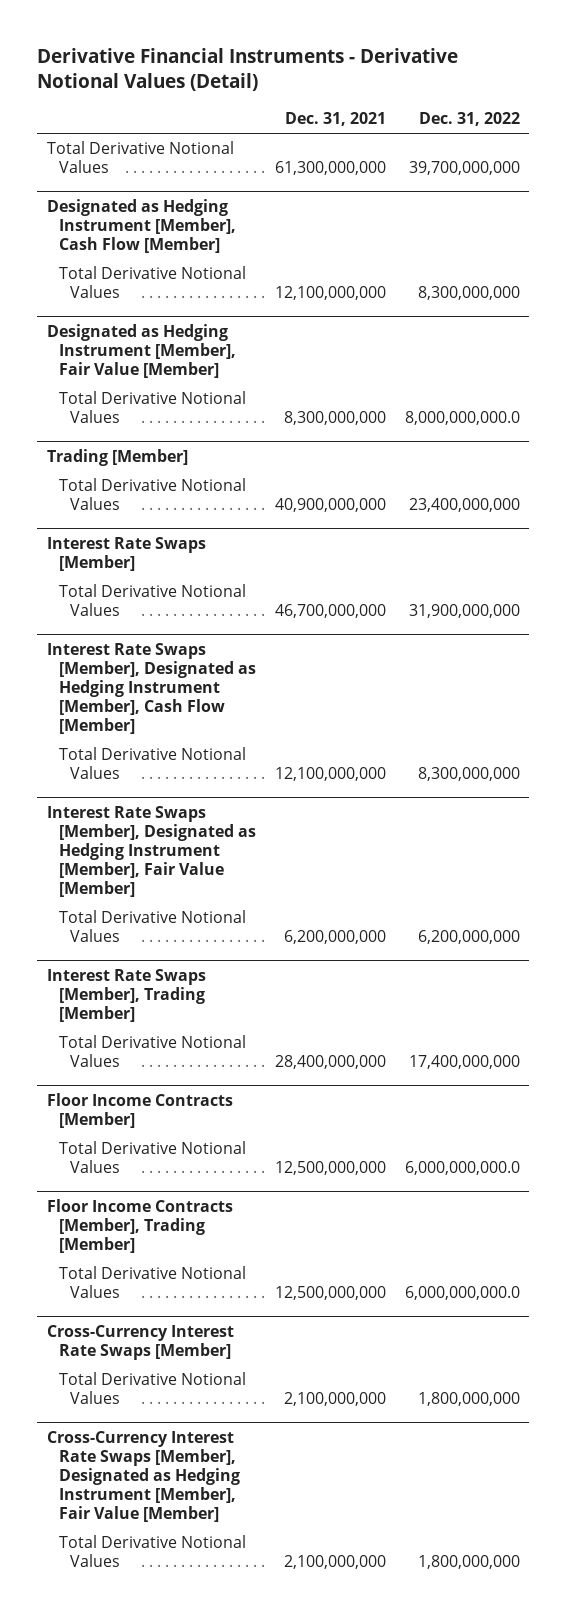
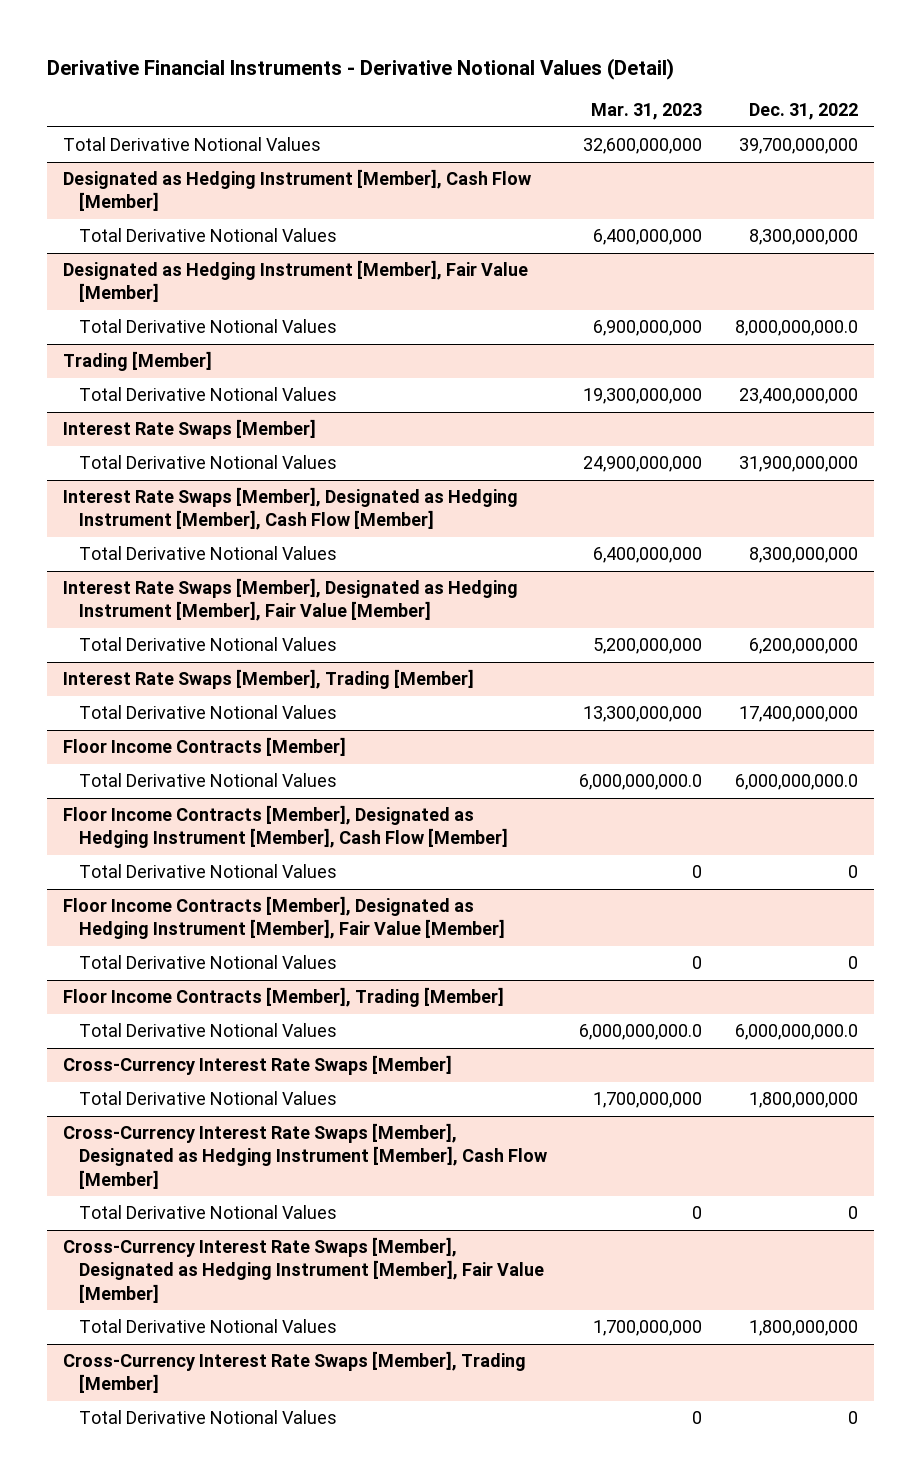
[284,112,386,127] Dec. 31, 2021 -> none
none -> [591,103,703,121] Mar. 31, 2023
none -> [63,805,509,849] Floor Income Contracts [Member], Designated as Hedging Instrument [Member], Cash Flow [Member]
none -> [79,864,338,879] Total Derivative Notional Values
none -> [63,896,506,940] Floor Income Contracts [Member], Designated as Hedging Instrument [Member], Fair Value [Member]
none -> [79,955,338,970] Total Derivative Notional Values
none -> [63,1123,548,1189] Cross-Currency Interest Rate Swaps [Member], Designated as Hedging Instrument [Member], Cash Flow [Member]
none -> [79,1205,338,1220] Total Derivative Notional Values
none -> [63,1351,527,1394] Cross-Currency Interest Rate Swaps [Member], Trading [Member]
none -> [79,1410,338,1425] Total Derivative Notional Values

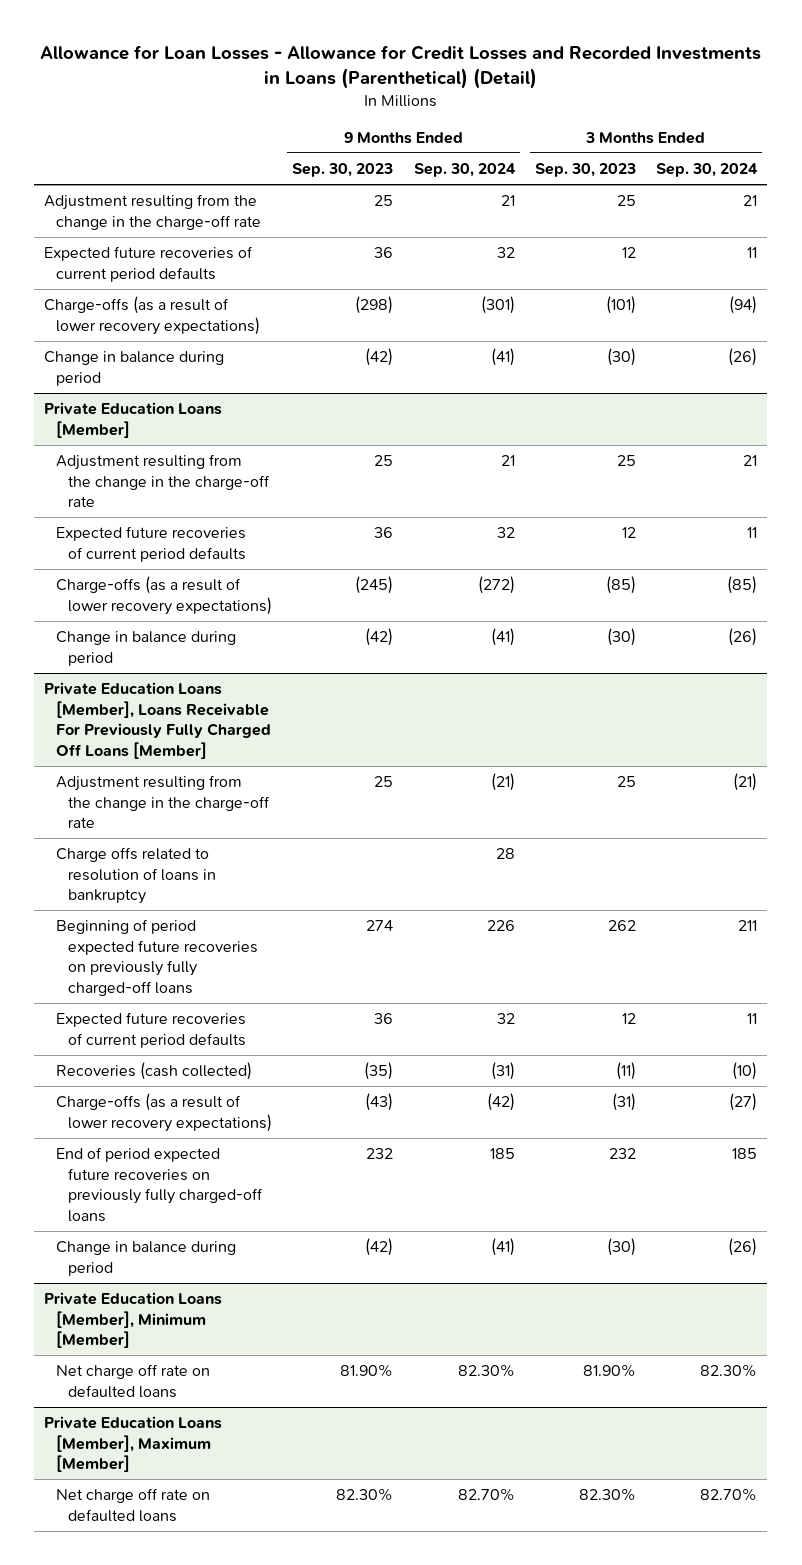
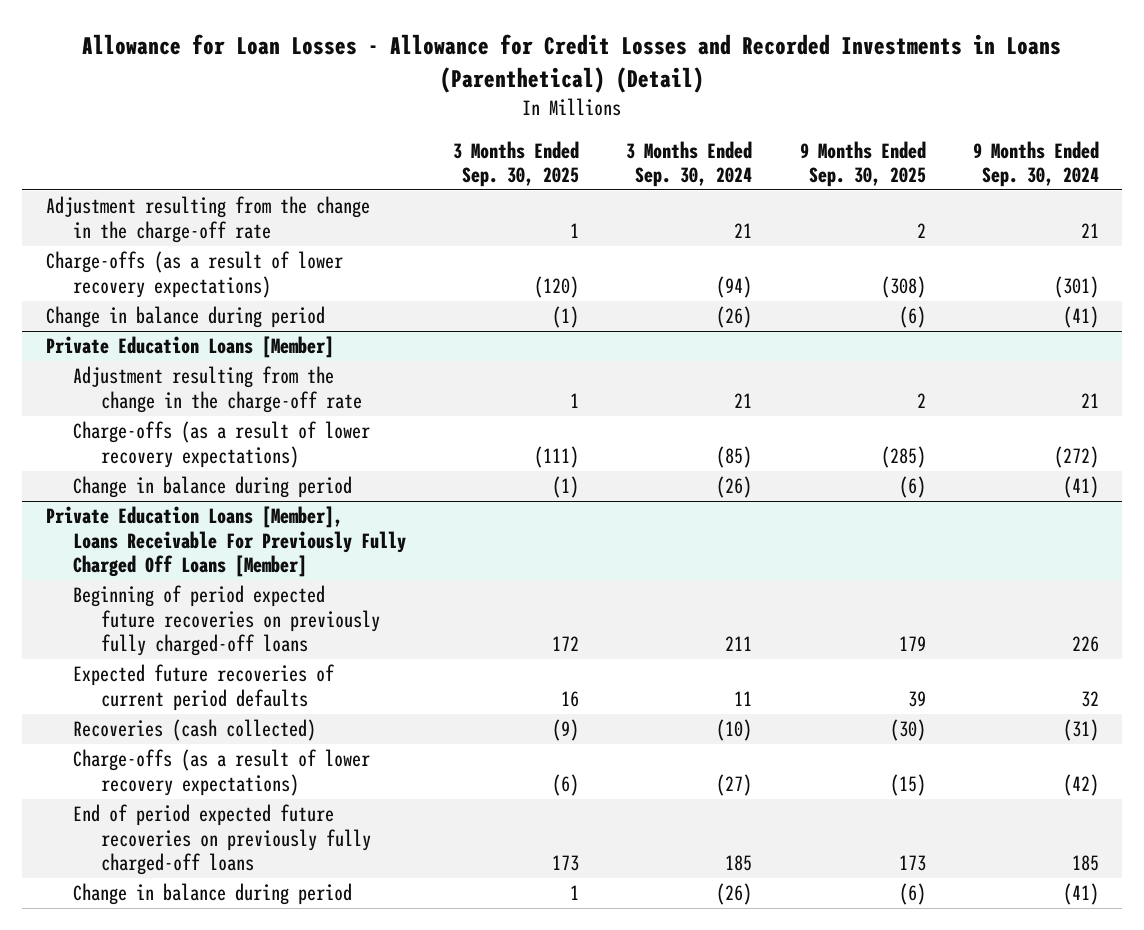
[292,163,394,178] Sep. 30, 2023 -> none
[534,163,636,178] Sep. 30, 2023 -> none
none -> [453,140,580,188] 3 Months Ended Sep. 30, 2025
none -> [799,140,926,188] 9 Months Ended Sep. 30, 2025
[44,246,254,282] Expected future recoveries of current period defaults -> none
[56,526,247,562] Expected future recoveries of current period defaults -> none
[56,775,271,829] Adjustment resulting from the change in the charge-off rate -> none
[56,847,217,905] Charge offs related to resolution of loans in bankruptcy -> none
[44,1292,223,1349] Private Education Loans [Member], Minimum [Member] -> none
[56,1364,211,1398] Net charge off rate on defaulted loans -> none
[44,1416,223,1473] Private Education Loans [Member], Maximum [Member] -> none
[56,1488,211,1522] Net charge off rate on defaulted loans -> none

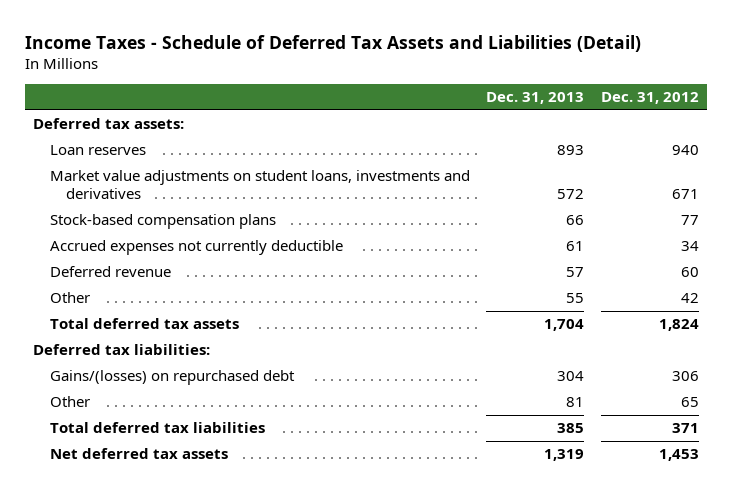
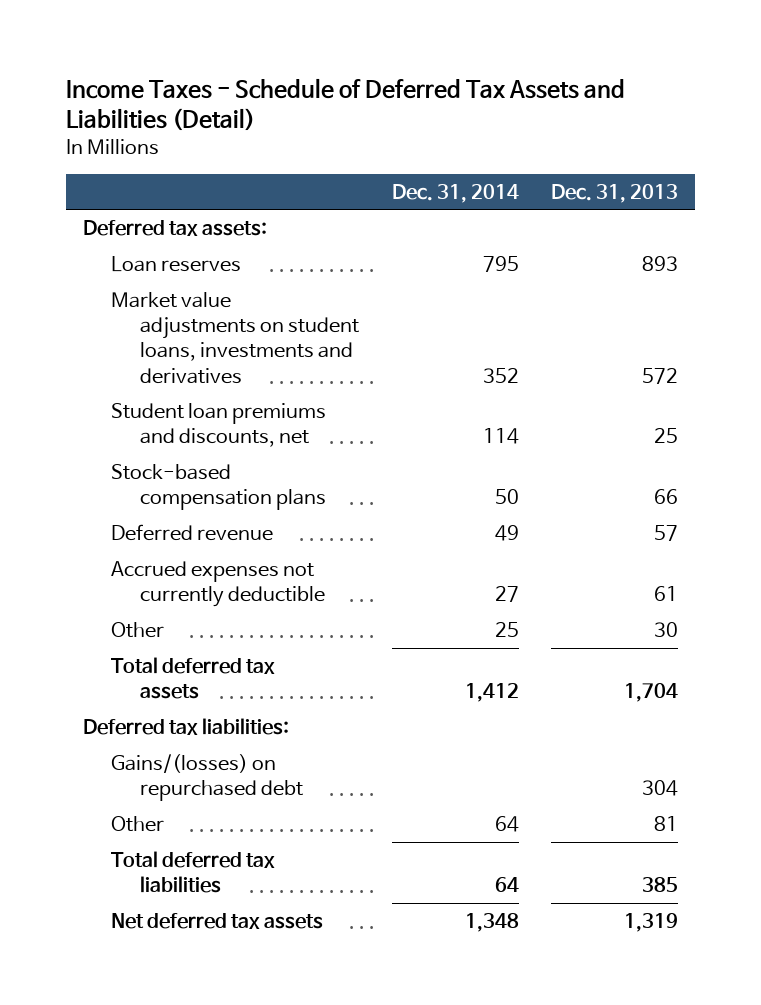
[600,92,699,105] Dec. 31, 2012 -> none
none -> [391,183,519,203] Dec. 31, 2014
none -> [111,402,327,448] Student loan premiums and discounts, net
[49,240,343,256] Accrued expenses not currently deductible -> [111,560,326,608] Accrued expenses not currently deductible
[566,293,585,304] 55 -> [654,621,679,637] 30

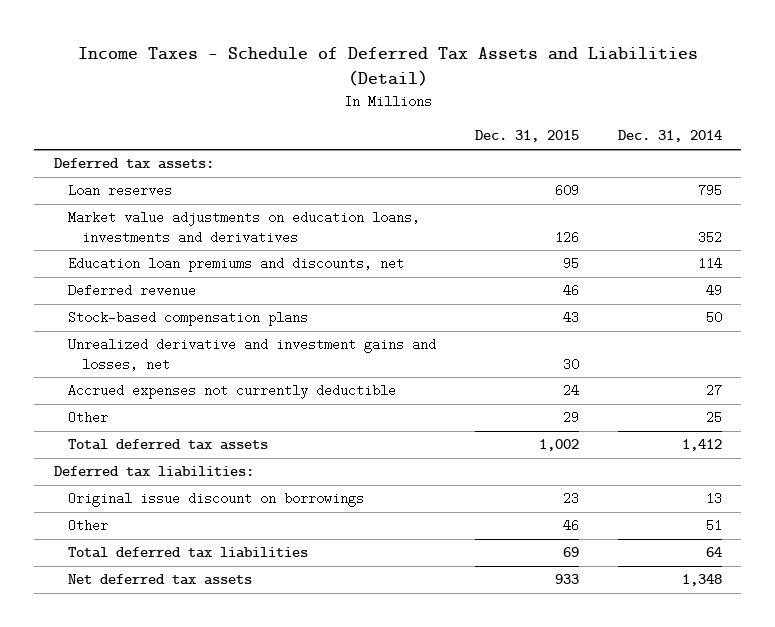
[551,183,679,203] Dec. 31, 2013 -> none
none -> [474,130,579,143] Dec. 31, 2015
[111,291,360,384] Market value adjustments on student loans, investments and derivatives -> [67,211,420,244] Market value adjustments on education loans, investments and derivatives
[111,402,327,448] Student loan premiums and discounts, net -> [67,257,404,273] Education loan premiums and discounts, net
[111,463,327,511] Stock-based compensation plans -> [67,311,308,327] Stock-based compensation plans
none -> [67,338,436,371] Unrealized derivative and investment gains and losses, net
[111,753,304,802] Gains/(losses) on repurchased debt -> none
none -> [67,492,364,508] Original issue discount on borrowings
[494,815,519,832] 64 -> [705,519,722,533] 51

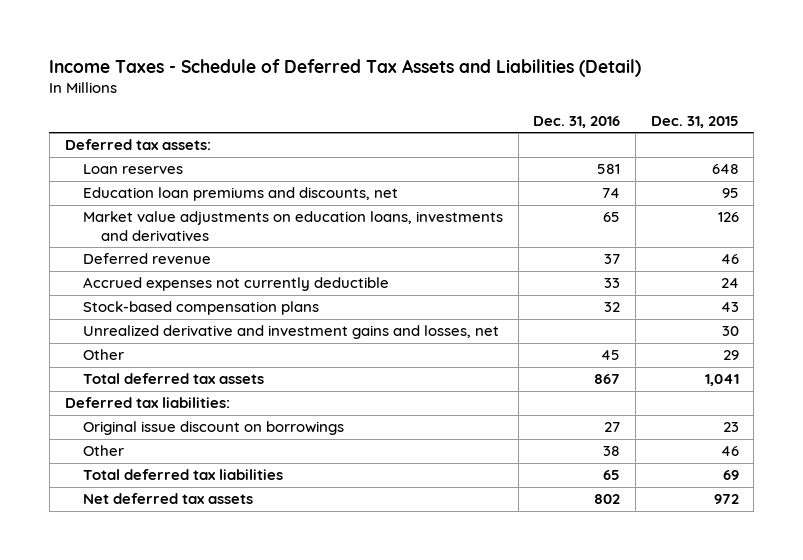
[617,130,722,143] Dec. 31, 2014 -> none
none -> [533,115,621,128] Dec. 31, 2016
[554,184,579,198] 609 -> [711,164,739,175] 648
[67,211,420,244] Market value adjustments on education loans, investments and derivatives -> [82,211,503,241] Market value adjustments on education loans, investments and derivatives
[67,384,396,400] Accrued expenses not currently deductible -> [82,277,389,292] Accrued expenses not currently deductible
[538,439,579,452] 1,002 -> [704,374,739,387] 1,041
[554,574,579,585] 933 -> [713,494,739,505] 972

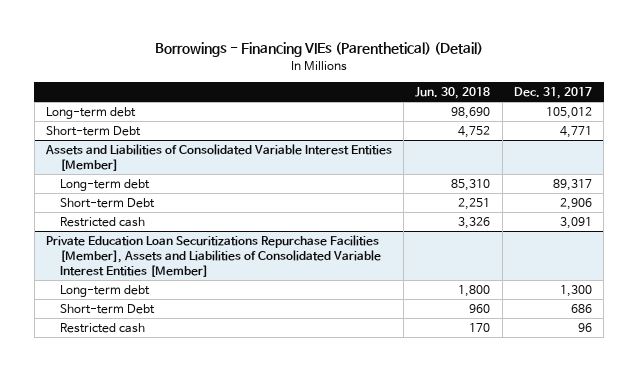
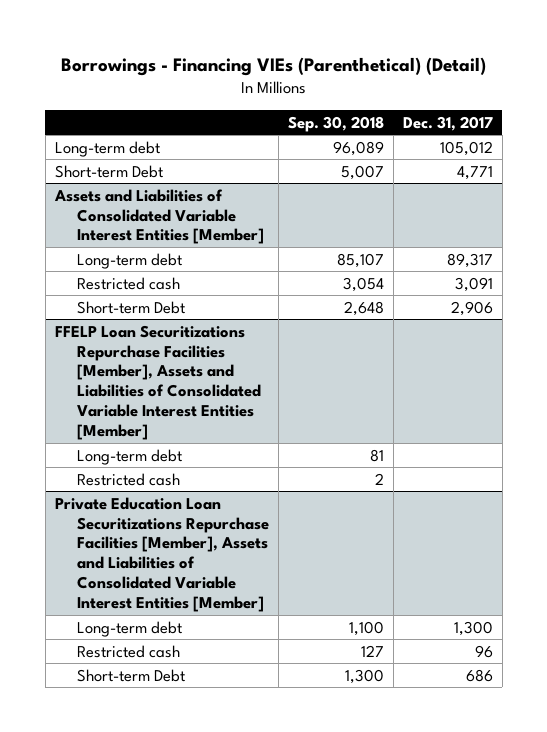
[415,87,491,100] Jun. 30, 2018 -> none
none -> [287,115,384,132] Sep. 30, 2018
[59,197,155,208] Short-term Debt -> [77,300,186,314] Short-term Debt
none -> [54,324,262,441] FFELP Loan Securitizations Repurchase Facilities [Member], Assets and Liabilities of Consolidated Variable Interest Entities [Member]
none -> [77,448,183,465] Long-term debt
none -> [77,472,181,486] Restricted cash
[59,303,155,314] Short-term Debt -> [77,668,186,682] Short-term Debt

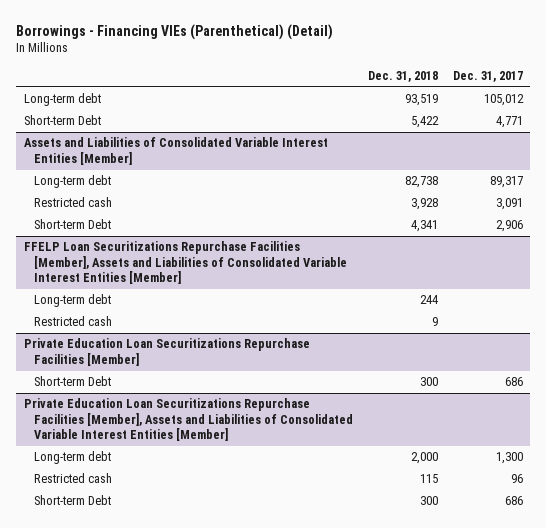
[287,115,384,132] Sep. 30, 2018 -> none
none -> [368,71,439,83] Dec. 31, 2018
none -> [23,338,310,366] Private Education Loan Securitizations Repurchase Facilities [Member]
none -> [34,376,112,387] Short-term Debt

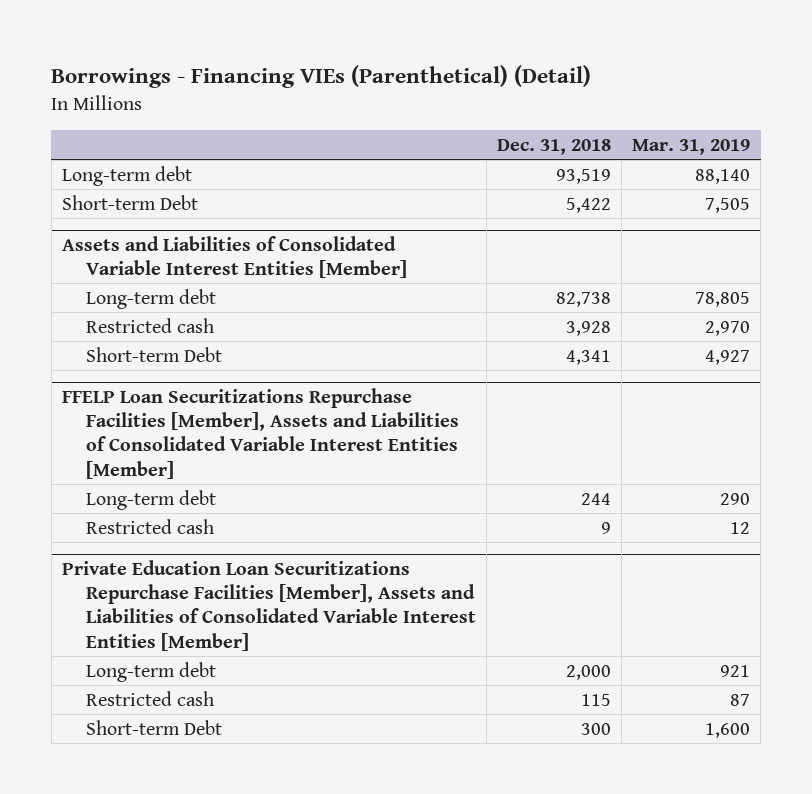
[452,71,523,83] Dec. 31, 2017 -> none
none -> [632,138,751,155] Mar. 31, 2019
[23,338,310,366] Private Education Loan Securitizations Repurchase Facilities [Member] -> none
[34,376,112,387] Short-term Debt -> none

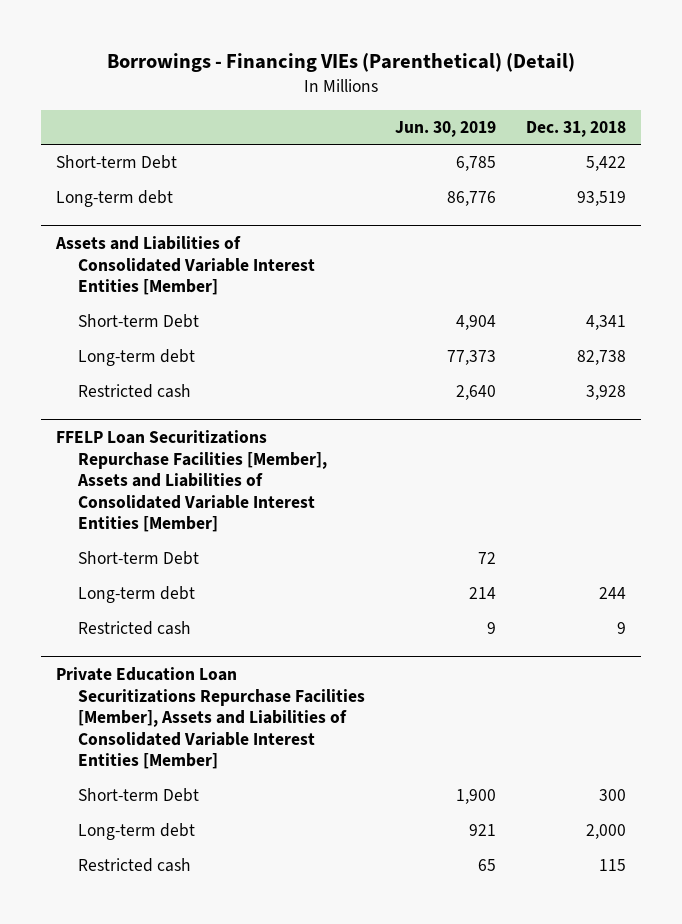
[632,138,751,155] Mar. 31, 2019 -> none
none -> [394,121,496,138] Jun. 30, 2019
[61,165,192,186] Long-term debt -> [55,190,173,208] Long-term debt
[86,346,223,362] Short-term Debt -> [77,314,199,329] Short-term Debt
none -> [77,551,199,566] Short-term Debt
[86,719,223,735] Short-term Debt -> [77,788,199,803] Short-term Debt

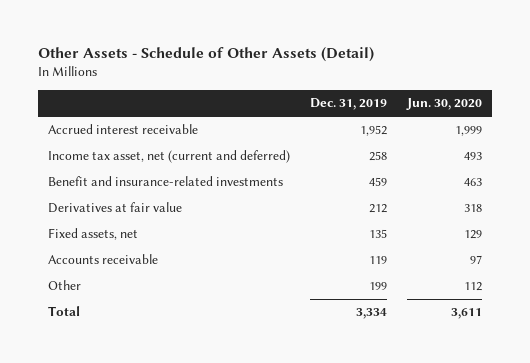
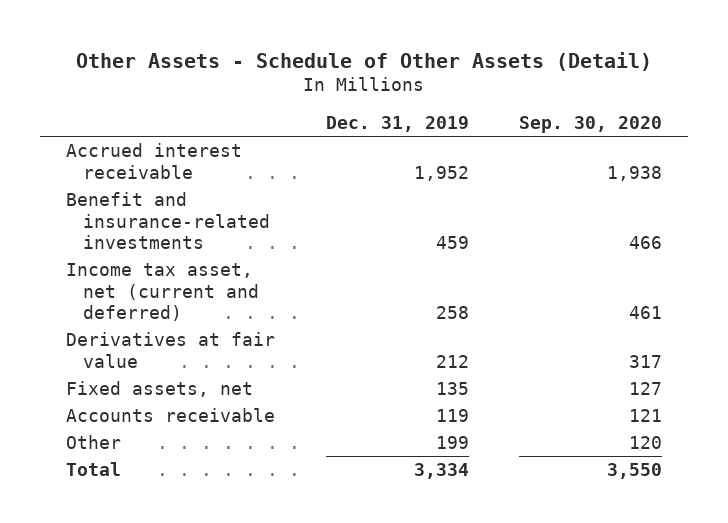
[406,98,483,111] Jun. 30, 2020 -> none
none -> [519,115,663,133] Sep. 30, 2020
[47,150,290,164] Income tax asset, net (current and deferred) -> [65,263,259,322] Income tax asset, net (current and deferred)

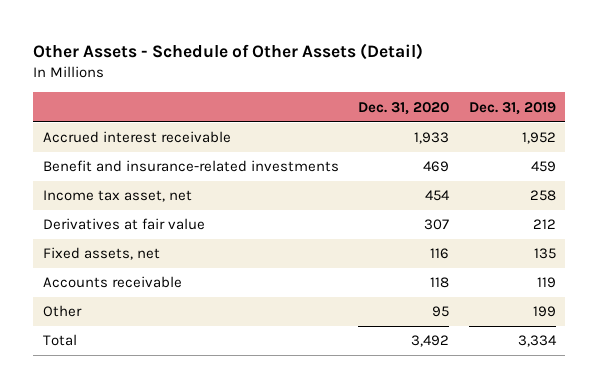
[519,115,663,133] Sep. 30, 2020 -> none
none -> [358,101,450,115] Dec. 31, 2020
[65,263,259,322] Income tax asset, net (current and deferred) -> [42,190,192,203] Income tax asset, net

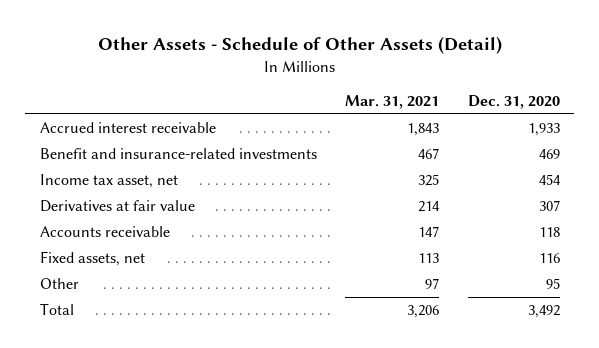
[468,101,556,115] Dec. 31, 2019 -> none
none -> [345,94,440,109] Mar. 31, 2021
[42,247,160,261] Fixed assets, net -> [39,251,145,267] Fixed assets, net

